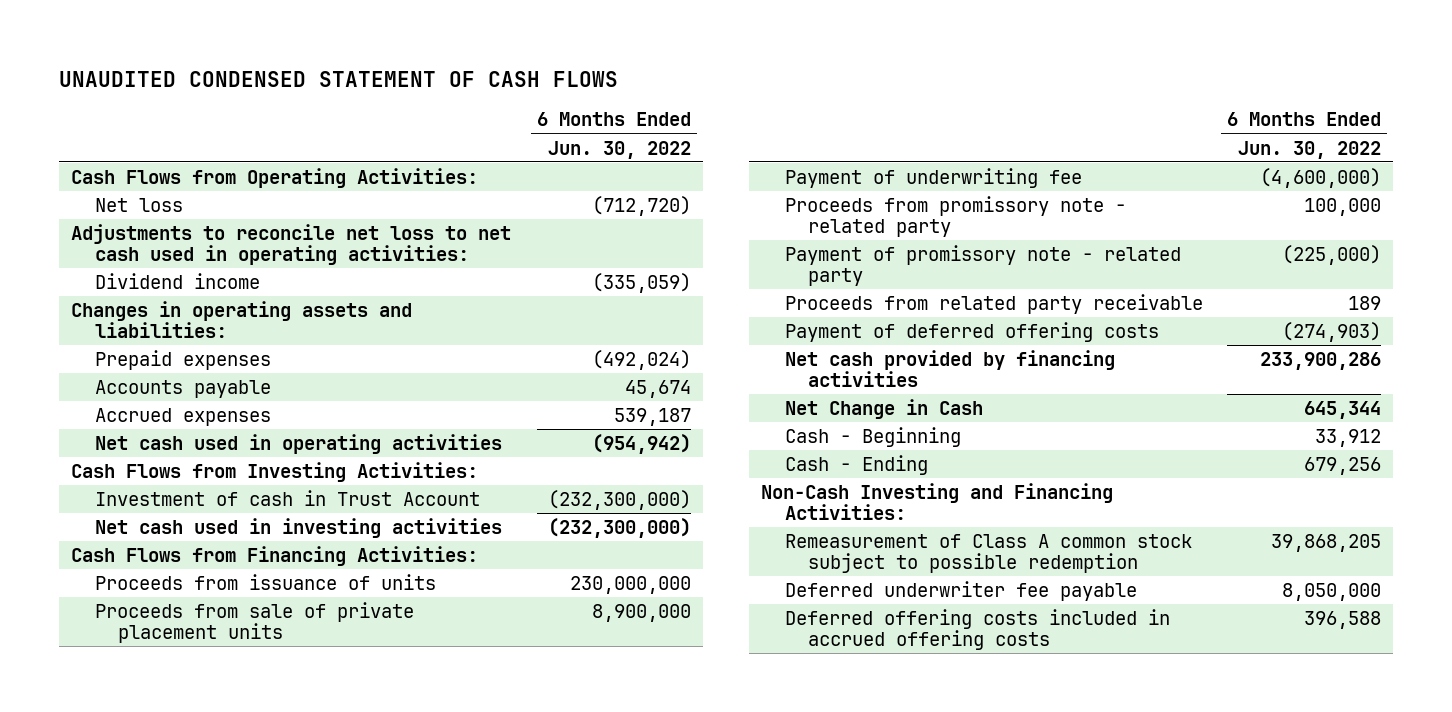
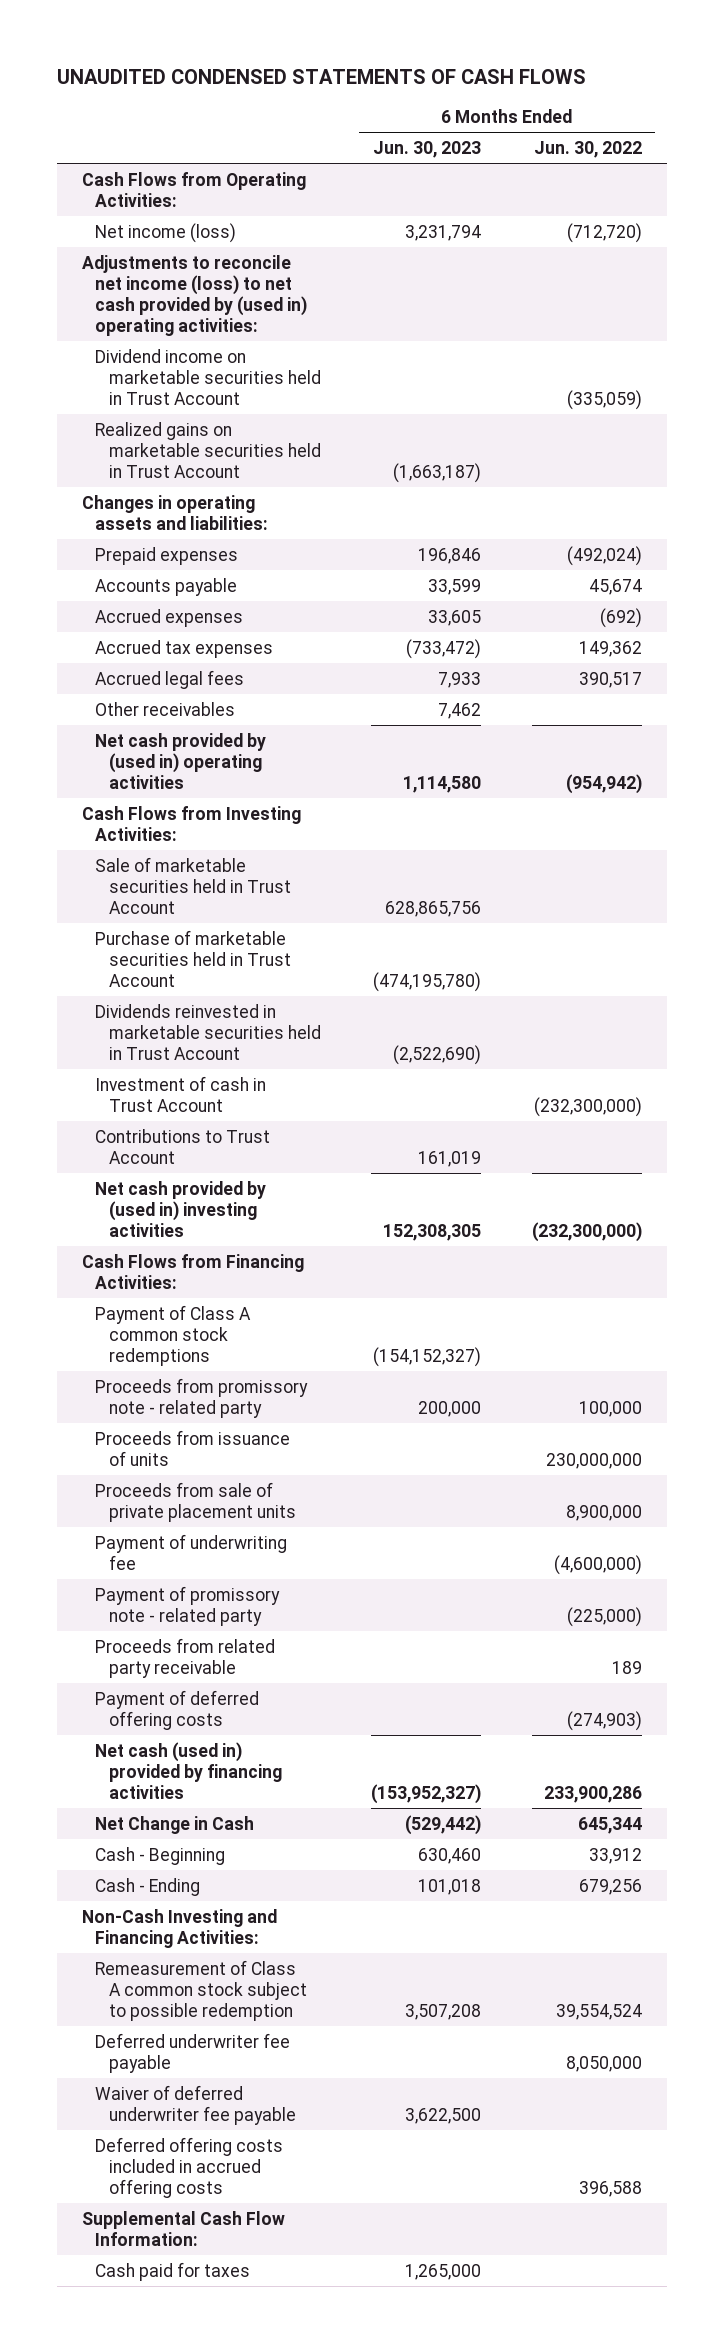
[58,71,618,88] UNAUDITED CONDENSED STATEMENT OF CASH FLOWS -> [56,68,586,84] UNAUDITED CONDENSED STATEMENTS OF CASH FLOWS
none -> [373,141,482,159] Jun. 30, 2023
[94,197,183,212] Net loss -> [95,222,237,243] Net income (loss)
[71,223,512,265] Adjustments to reconcile net loss to net cash used in operating activities: -> [82,254,308,337] Adjustments to reconcile net income (loss) to net cash provided by (used in) operating activities:
[94,272,260,289] Dividend income -> [95,348,321,406] Dividend income on marketable securities held in Trust Account
none -> [95,421,321,479] Realized gains on marketable securities held in Trust Account
[614,407,692,426] 539,187 -> [599,607,642,628] (692)
none -> [95,639,274,658] Accrued tax expenses
none -> [95,669,245,689] Accrued legal fees
none -> [95,701,236,716] Other receivables
[94,433,502,454] Net cash used in operating activities -> [95,732,267,790] Net cash provided by (used in) operating activities
none -> [95,856,291,915] Sale of marketable securities held in Trust Account
none -> [95,929,291,988] Purchase of marketable securities held in Trust Account
none -> [95,1003,321,1061] Dividends reinvested in marketable securities held in Trust Account
none -> [95,1128,271,1164] Contributions to Trust Account
[94,517,502,538] Net cash used in investing activities -> [95,1180,267,1238] Net cash provided by (used in) investing activities
none -> [95,1304,252,1367] Payment of Class A common stock redemptions
[784,195,1126,237] Proceeds from promissory note - related party -> [95,1377,309,1418] Proceeds from promissory note - related party
[784,349,1115,387] Net cash provided by financing activities -> [95,1741,282,1800] Net cash (used in) provided by financing activities
[1270,533,1381,552] 39,868,205 -> [555,2004,642,2021] 39,554,524
none -> [95,2084,296,2125] Waiver of deferred underwriter fee payable
none -> [82,2210,286,2246] Supplemental Cash Flow Information:
none -> [95,2261,251,2281] Cash paid for taxes

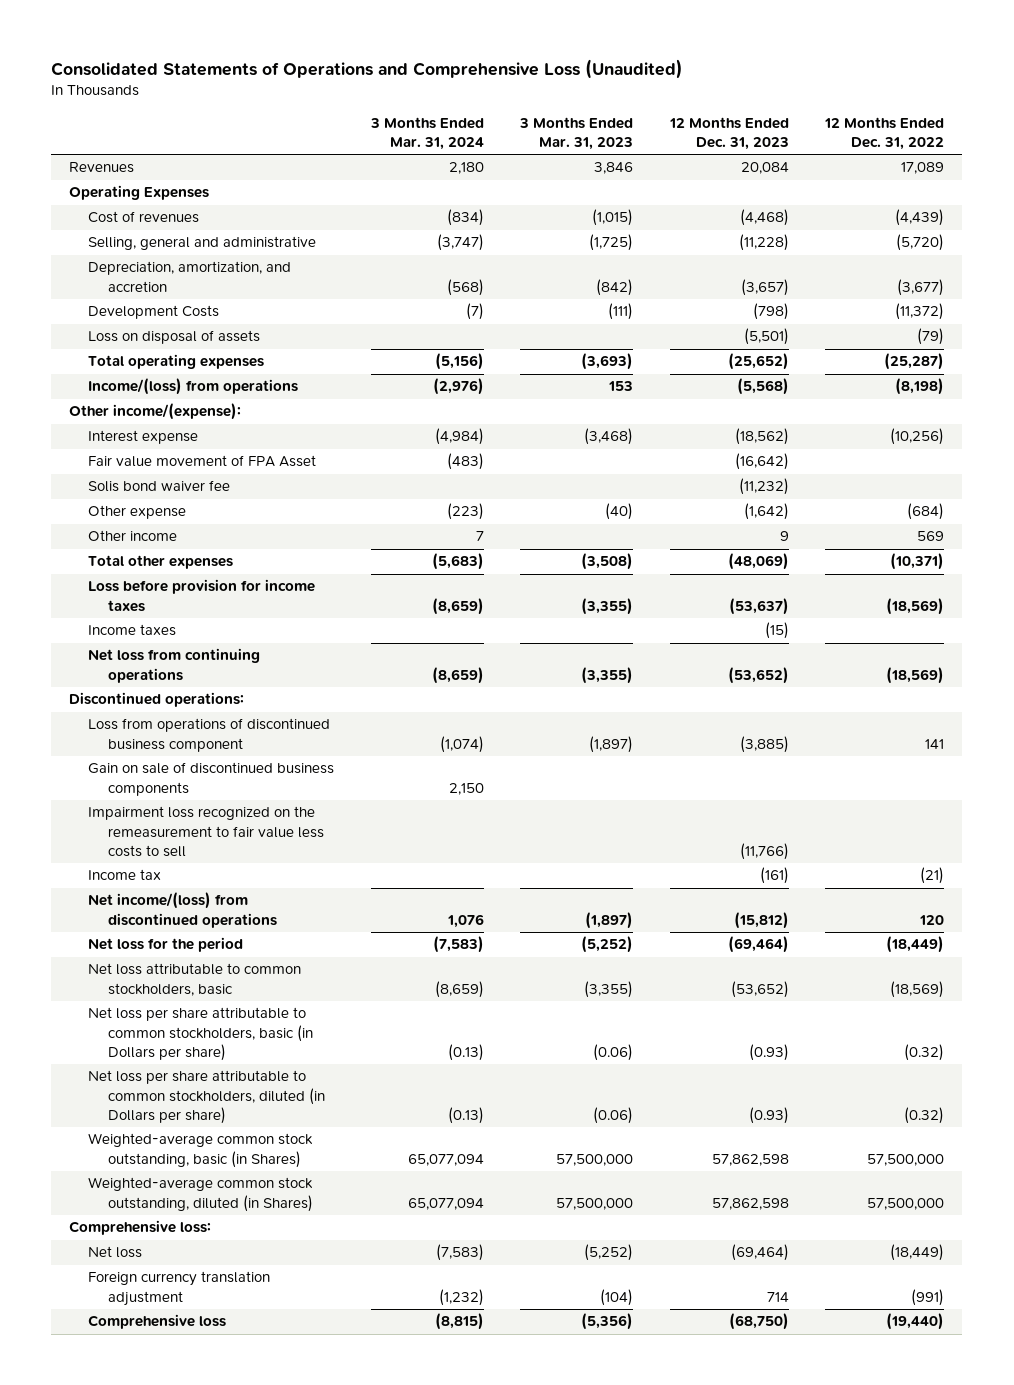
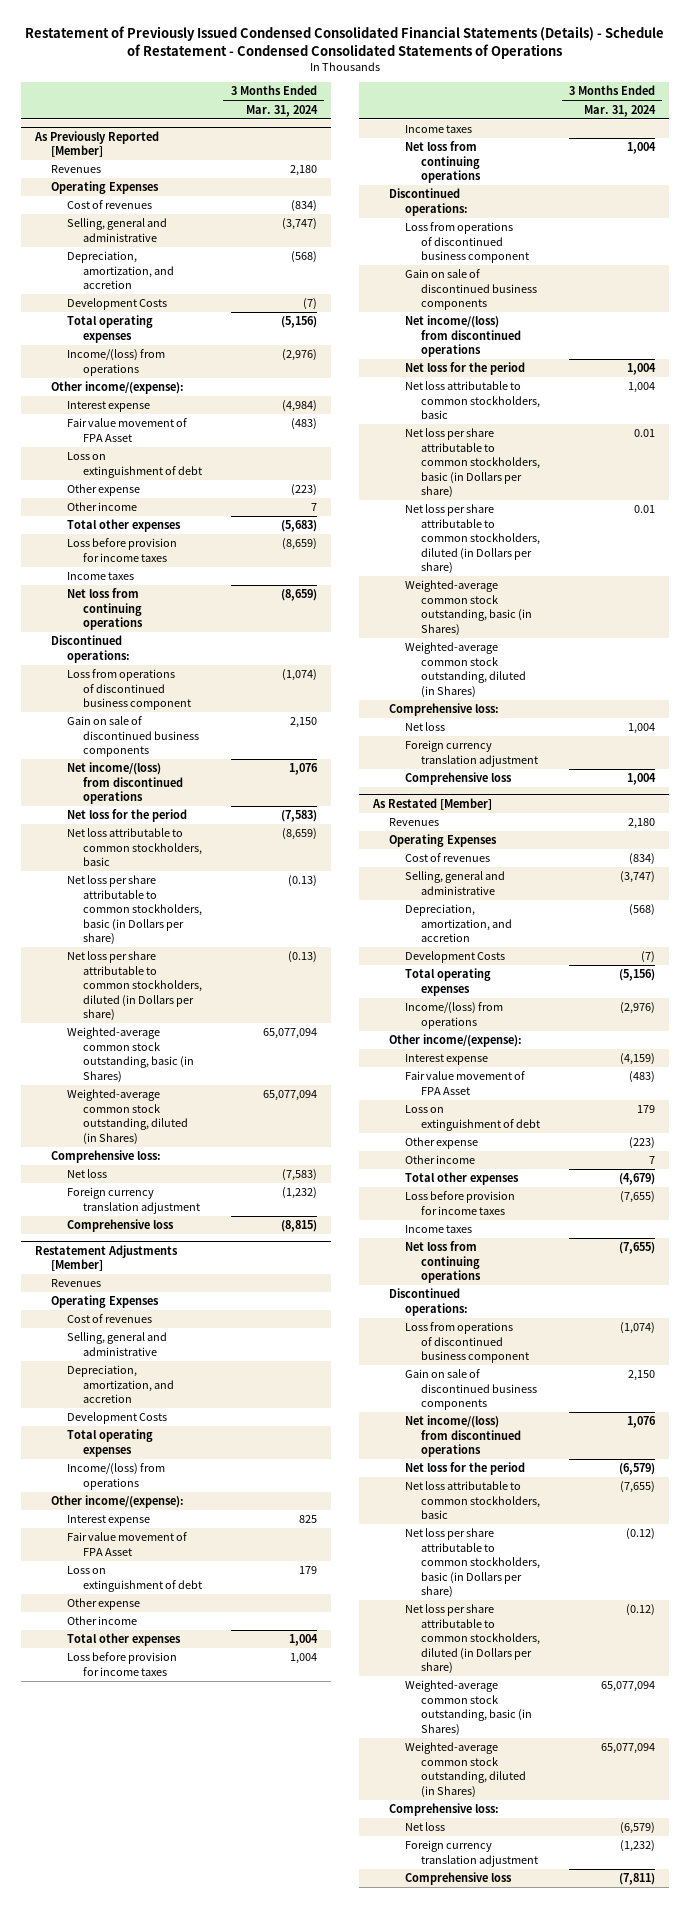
[51,58,684,79] Consolidated Statements of Operations and Comprehensive Loss (Unaudited) -> [25,26,665,59] Restatement of Previously Issued Condensed Consolidated Financial Statements (Details) - Schedule of Restatement - Condensed Consolidated Statements of Operations
[519,116,634,150] 3 Months Ended Mar. 31, 2023 -> none
[668,116,789,150] 12 Months Ended Dec. 31, 2023 -> none
[824,116,945,150] 12 Months Ended Dec. 31, 2022 -> none
none -> [34,130,160,157] As Previously Reported [Member]
[88,330,261,345] Loss on disposal of assets -> none
[88,480,231,493] Solis bond waiver fee -> none
none -> [67,452,202,478] Loss on extinguishment of debt
[88,806,324,858] Impairment loss recognized on the remeasurement to fair value less costs to sell -> none
[88,869,162,881] Income tax -> none
none -> [35,1244,179,1271] Restatement Adjustments [Member]
none -> [51,1279,102,1288] Revenues
none -> [51,1295,160,1309] Operating Expenses
none -> [67,1314,153,1324] Cost of revenues
none -> [67,1332,168,1356] Selling, general and administrative
none -> [67,1365,174,1404] Depreciation, amortization, and accretion
none -> [67,1412,168,1425] Development Costs
none -> [67,1429,154,1457] Total operating expenses
none -> [67,1463,166,1490] Income/(loss) from operations
none -> [51,1495,185,1509] Other income/(expense):
none -> [67,1515,151,1527] Interest expense
none -> [67,1532,188,1556] Fair value movement of FPA Asset
none -> [67,1566,202,1592] Loss on extinguishment of debt
none -> [67,1598,141,1611] Other expense
none -> [67,1616,138,1626] Other income
none -> [67,1633,182,1647] Total other expenses
none -> [67,1652,178,1676] Loss before provision for income taxes
none -> [405,125,473,134] Income taxes
none -> [405,141,482,184] Net loss from continuing operations
none -> [389,188,469,216] Discontinued operations:
none -> [405,222,530,264] Loss from operations of discontinued business component
none -> [405,269,538,311] Gain on sale of discontinued business components
none -> [405,315,522,358] Net income/(loss) from discontinued operations
none -> [405,362,526,376] Net loss for the period
none -> [405,381,541,420] Net loss attributable to common stockholders, basic
none -> [405,428,541,499] Net loss per share attributable to common stockholders, basic (in Dollars per share)
none -> [405,504,541,575] Net loss per share attributable to common stockholders, diluted (in Dollars per share)
none -> [405,580,533,636] Weighted-average common stock outstanding, basic (in Shares)
none -> [405,642,527,698] Weighted-average common stock outstanding, diluted (in Shares)
none -> [389,703,500,717] Comprehensive loss:
none -> [405,722,446,732] Net loss
none -> [405,740,539,767] Foreign currency translation adjustment
none -> [405,772,513,786] Comprehensive loss
none -> [372,797,493,810] As Restated [Member]
none -> [389,818,440,827] Revenues
none -> [389,834,498,848] Operating Expenses
none -> [405,853,491,863] Cost of revenues
none -> [405,871,506,895] Selling, general and administrative
none -> [405,904,513,943] Depreciation, amortization, and accretion
none -> [405,951,506,964] Development Costs
none -> [405,968,492,996] Total operating expenses
none -> [405,1002,504,1029] Income/(loss) from operations
none -> [389,1034,523,1048] Other income/(expense):
none -> [405,1054,489,1066] Interest expense
none -> [405,1071,526,1095] Fair value movement of FPA Asset
none -> [405,1105,541,1131] Loss on extinguishment of debt
none -> [405,1137,479,1150] Other expense
none -> [405,1155,476,1165] Other income
none -> [405,1172,520,1186] Total other expenses
none -> [405,1191,516,1215] Loss before provision for income taxes
none -> [405,1225,473,1234] Income taxes
none -> [405,1241,482,1284] Net loss from continuing operations
none -> [389,1288,469,1316] Discontinued operations:
none -> [405,1322,530,1364] Loss from operations of discontinued business component
none -> [405,1369,538,1411] Gain on sale of discontinued business components
none -> [405,1415,522,1458] Net income/(loss) from discontinued operations
none -> [405,1462,526,1476] Net loss for the period
none -> [405,1481,541,1520] Net loss attributable to common stockholders, basic
none -> [405,1528,541,1599] Net loss per share attributable to common stockholders, basic (in Dollars per share)
none -> [405,1604,541,1675] Net loss per share attributable to common stockholders, diluted (in Dollars per share)
none -> [405,1680,533,1736] Weighted-average common stock outstanding, basic (in Shares)
none -> [405,1742,527,1798] Weighted-average common stock outstanding, diluted (in Shares)
none -> [389,1803,500,1817] Comprehensive loss:
none -> [405,1822,446,1832] Net loss
none -> [405,1840,539,1867] Foreign currency translation adjustment
none -> [405,1872,513,1886] Comprehensive loss

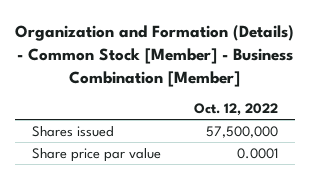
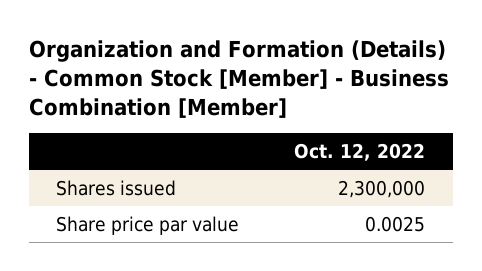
[206,125,279,138] 57,500,000 -> [338,179,426,198] 2,300,000
[237,147,279,159] 0.0001 -> [365,215,426,232] 0.0025

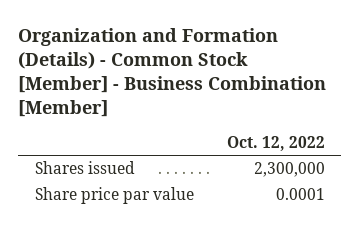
[365,215,426,232] 0.0025 -> [275,188,325,201] 0.0001

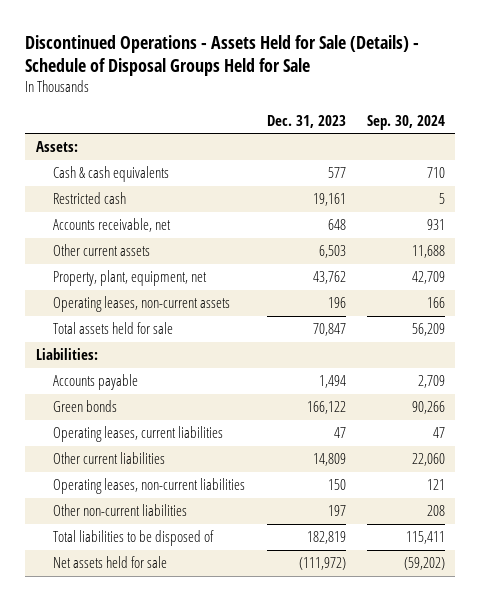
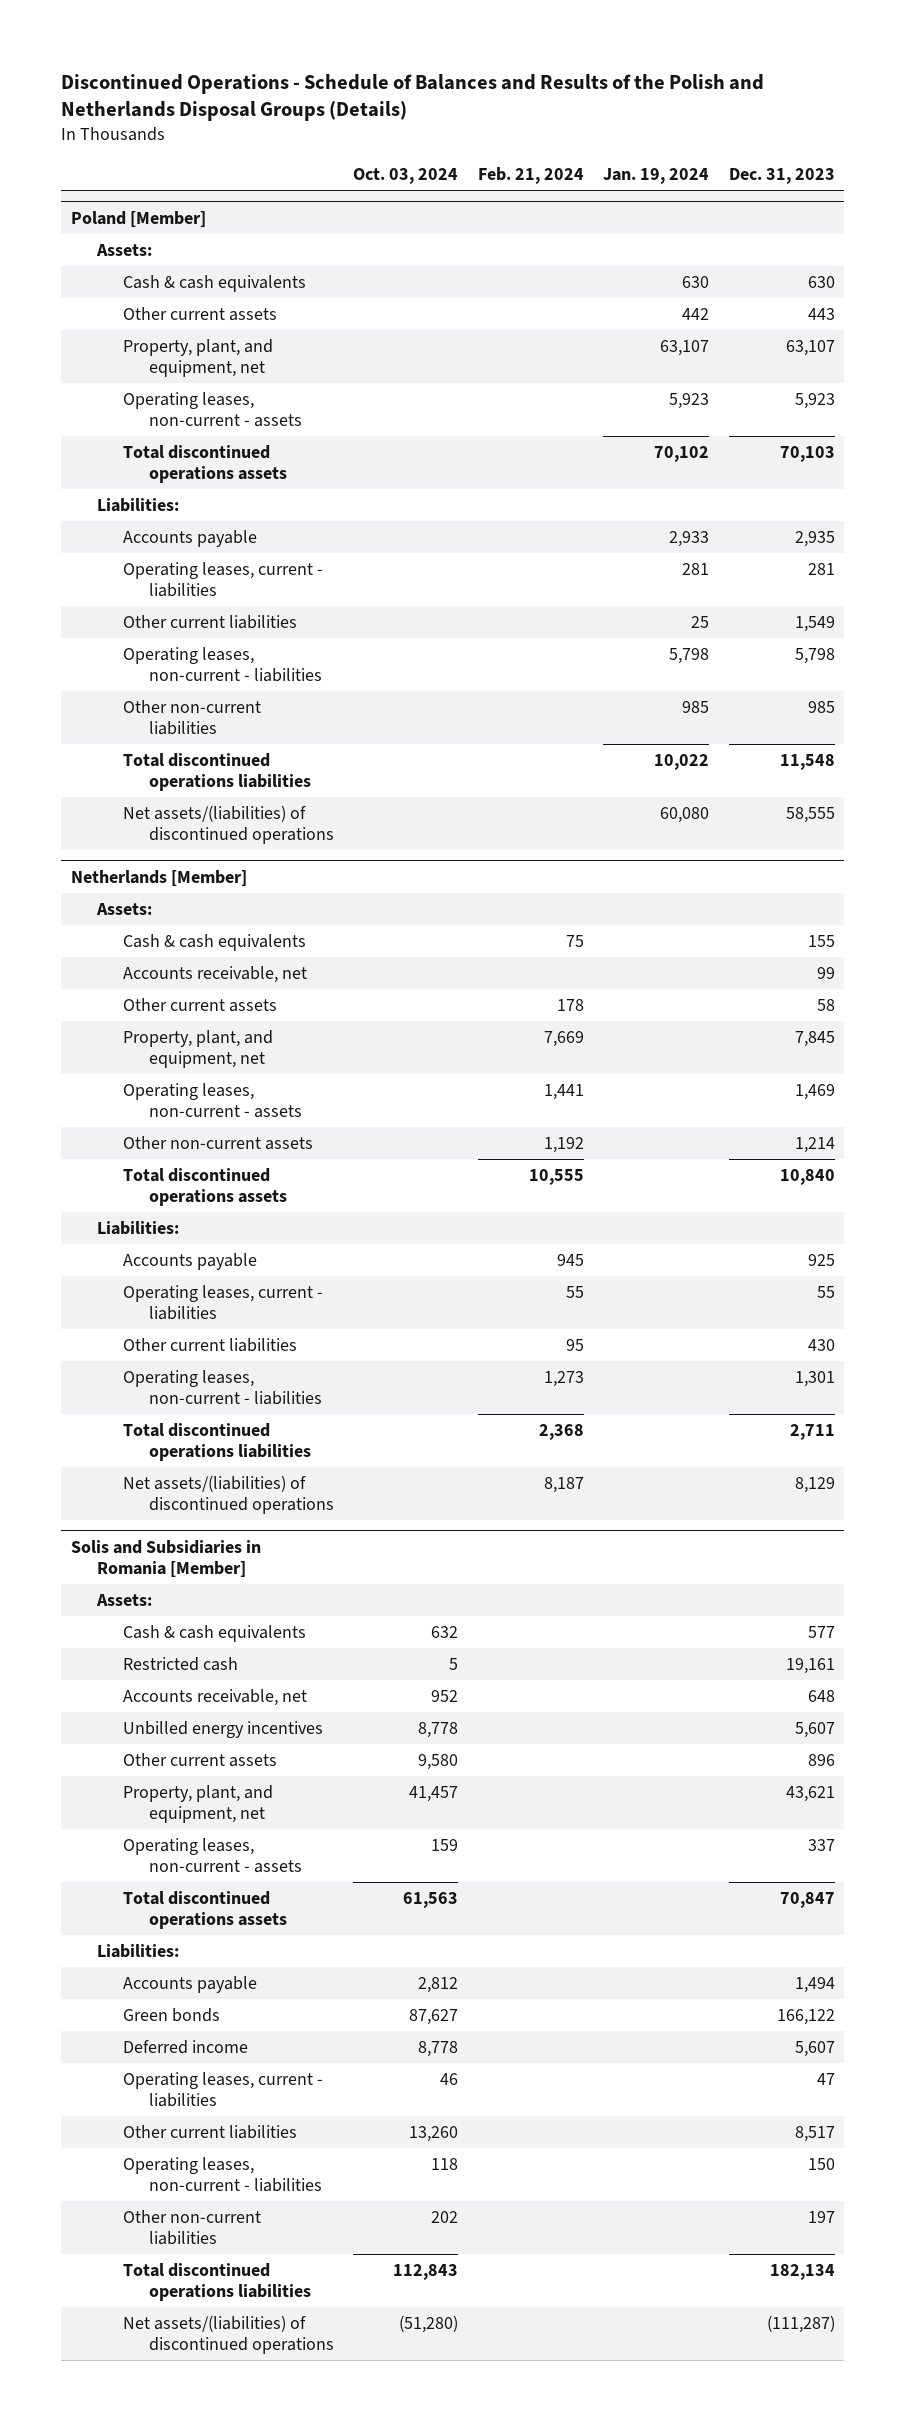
[25,34,420,77] Discontinued Operations - Assets Held for Sale (Details) - Schedule of Disposal Groups Held for Sale -> [60,73,764,122] Discontinued Operations - Schedule of Balances and Results of the Polish and Netherlands Disposal Groups (Details)
[366,114,445,130] Sep. 30, 2024 -> none
none -> [353,168,459,185] Oct. 03, 2024
none -> [477,167,584,185] Feb. 21, 2024
none -> [603,168,710,185] Jan. 19, 2024
none -> [70,210,206,227] Poland [Member]
none -> [122,275,306,293] Cash & cash equivalents
none -> [122,307,277,322] Other current assets
none -> [122,339,273,378] Property, plant, and equipment, net
none -> [122,392,303,428] Operating leases, non-current - assets
none -> [122,445,288,484] Total discontinued operations assets
none -> [96,498,179,513] Liabilities:
none -> [122,530,257,548] Accounts payable
none -> [122,562,323,598] Operating leases, current - liabilities
none -> [122,615,297,630] Other current liabilities
none -> [122,647,323,683] Operating leases, non-current - liabilities
none -> [122,700,261,736] Other non-current liabilities
none -> [122,753,312,792] Total discontinued operations liabilities
none -> [122,805,335,845] Net assets/(liabilities) of discontinued operations
none -> [70,869,247,886] Netherlands [Member]
none -> [95,903,152,916] Assets:
none -> [122,934,306,952] Cash & cash equivalents
none -> [122,966,307,984] Accounts receivable, net
none -> [122,998,277,1013] Other current assets
none -> [122,1030,273,1069] Property, plant, and equipment, net
none -> [122,1083,303,1119] Operating leases, non-current - assets
none -> [122,1136,313,1151] Other non-current assets
none -> [122,1168,288,1207] Total discontinued operations assets
none -> [96,1221,179,1236] Liabilities:
none -> [122,1253,257,1271] Accounts payable
none -> [122,1285,323,1321] Operating leases, current - liabilities
none -> [122,1338,297,1353] Other current liabilities
none -> [122,1370,323,1406] Operating leases, non-current - liabilities
none -> [122,1423,312,1462] Total discontinued operations liabilities
none -> [122,1475,335,1515] Net assets/(liabilities) of discontinued operations
none -> [70,1539,261,1577] Solis and Subsidiaries in Romania [Member]
none -> [95,1594,152,1607] Assets:
none -> [122,1721,323,1739] Unbilled energy incentives
[318,245,346,259] 6,503 -> [807,1754,835,1767] 896
[53,270,208,287] Property, plant, equipment, net -> [122,1785,273,1824] Property, plant, and equipment, net
[312,271,346,285] 43,762 -> [785,1786,835,1803] 43,621
[53,296,231,313] Operating leases, non-current assets -> [122,1838,303,1874] Operating leases, non-current - assets
[327,297,346,309] 196 -> [807,1839,835,1852] 337
[53,322,174,335] Total assets held for sale -> [122,1891,288,1930] Total discontinued operations assets
none -> [122,2040,248,2055] Deferred income
[53,426,224,443] Operating leases, current liabilities -> [122,2072,323,2108] Operating leases, current - liabilities
[312,453,346,467] 14,809 -> [794,2126,835,2143] 8,517
[53,478,246,495] Operating leases, non-current liabilities -> [122,2157,323,2193] Operating leases, non-current - liabilities
[53,530,215,547] Total liabilities to be disposed of -> [122,2263,312,2302] Total discontinued operations liabilities
[306,531,346,545] 182,819 -> [769,2264,835,2281] 182,134
[53,556,168,569] Net assets held for sale -> [122,2315,335,2355] Net assets/(liabilities) of discontinued operations
[298,557,346,571] (111,972) -> [766,2315,835,2334] (111,287)

